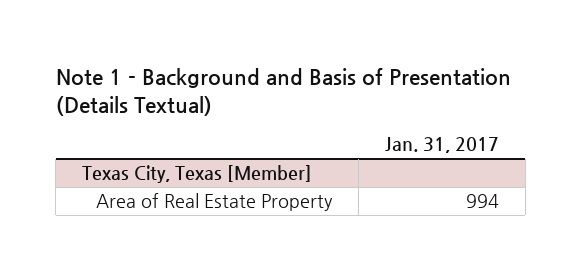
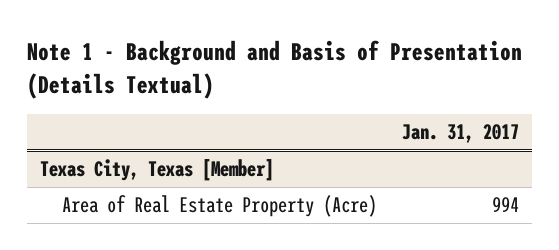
[95,193,333,212] Area of Real Estate Property -> [62,195,378,218] Area of Real Estate Property (Acre)

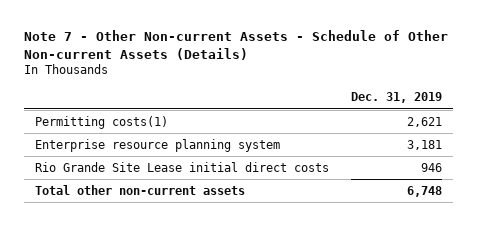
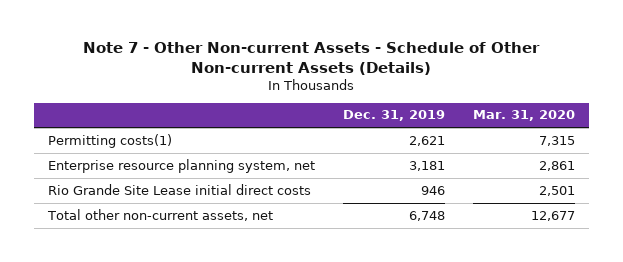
none -> [473,110,576,122] Mar. 31, 2020
[34,138,280,152] Enterprise resource planning system -> [47,158,315,173] Enterprise resource planning system, net
[34,184,245,195] Total other non-current assets -> [46,208,273,221] Total other non-current assets, net

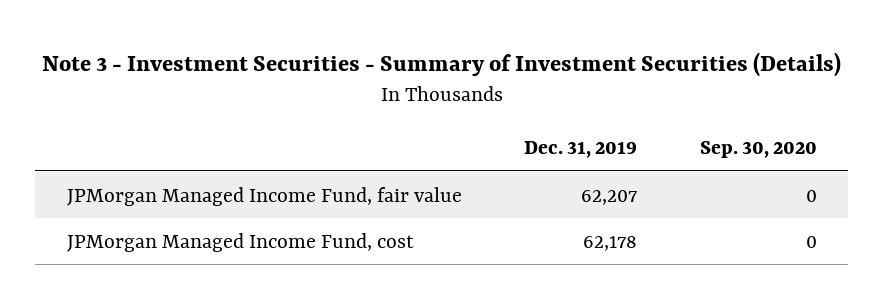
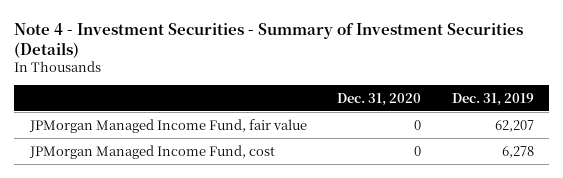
[41,51,841,77] Note 3 - Investment Securities - Summary of Investment Securities (Details) -> [14,22,524,58] Note 4 - Investment Securities - Summary of Investment Securities (Details)
[699,140,817,158] Sep. 30, 2020 -> none
none -> [337,92,422,106] Dec. 31, 2020
[583,235,638,251] 62,178 -> [501,145,534,158] 6,278

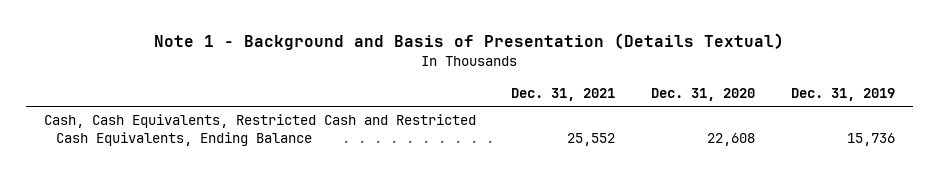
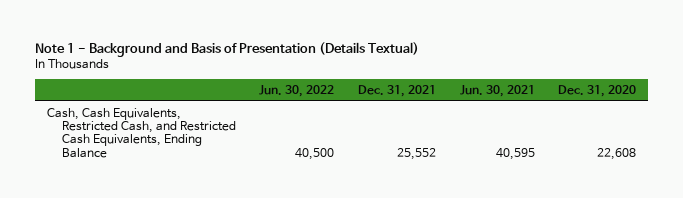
[790,87,895,101] Dec. 31, 2019 -> none
none -> [259,85,335,98] Jun. 30, 2022
none -> [459,85,535,98] Jun. 30, 2021
[43,114,476,146] Cash, Cash Equivalents, Restricted Cash and Restricted Cash Equivalents, Ending Balance -> [46,107,236,158] Cash, Cash Equivalents, Restricted Cash, and Restricted Cash Equivalents, Ending Balance

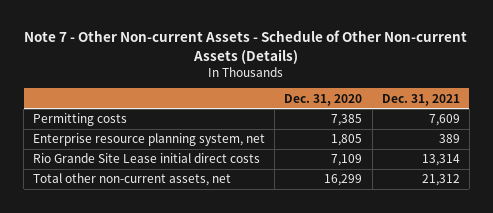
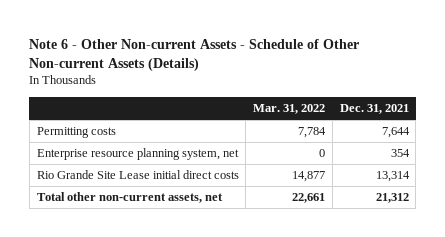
[24,30,468,64] Note 7 - Other Non-current Assets - Schedule of Other Non-current Assets (Details) -> [29,38,360,71] Note 6 - Other Non-current Assets - Schedule of Other Non-current Assets (Details)
[284,93,363,106] Dec. 31, 2020 -> none
none -> [253,103,326,114] Mar. 31, 2022
[428,114,460,127] 7,609 -> [381,127,410,139] 7,644
[438,134,460,144] 389 -> [390,149,410,158] 354

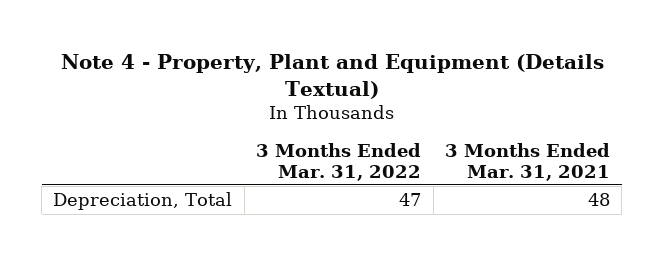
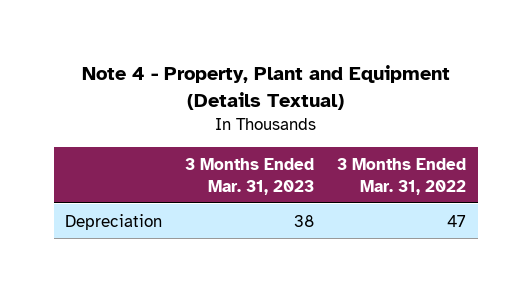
[444,142,610,181] 3 Months Ended Mar. 31, 2021 -> none
none -> [185,158,315,195] 3 Months Ended Mar. 31, 2023
[53,192,233,211] Depreciation, Total -> [65,213,163,230] Depreciation

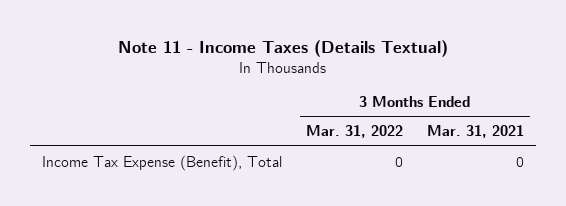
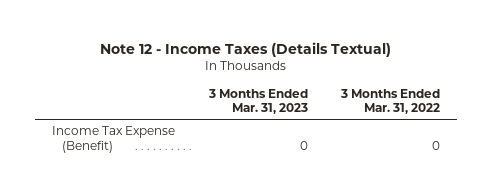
[118,40,449,58] Note 11 - Income Taxes (Details Textual) -> [100,42,392,58] Note 12 - Income Taxes (Details Textual)
[427,125,525,139] Mar. 31, 2021 -> none
none -> [207,88,308,115] 3 Months Ended Mar. 31, 2023
[41,154,282,171] Income Tax Expense (Benefit), Total -> [52,126,176,153] Income Tax Expense (Benefit)

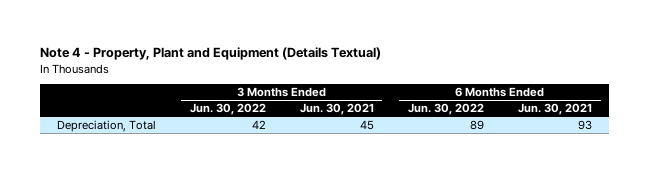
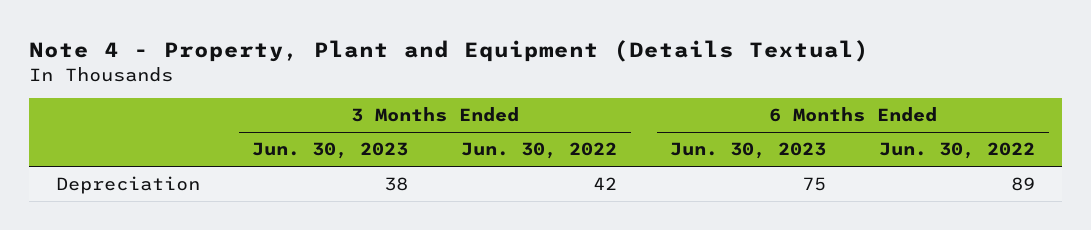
[299,103,374,116] Jun. 30, 2021 -> none
[518,103,593,116] Jun. 30, 2021 -> none
none -> [252,142,409,160] Jun. 30, 2023
none -> [670,142,827,160] Jun. 30, 2023
[56,120,156,133] Depreciation, Total -> [55,176,200,195] Depreciation

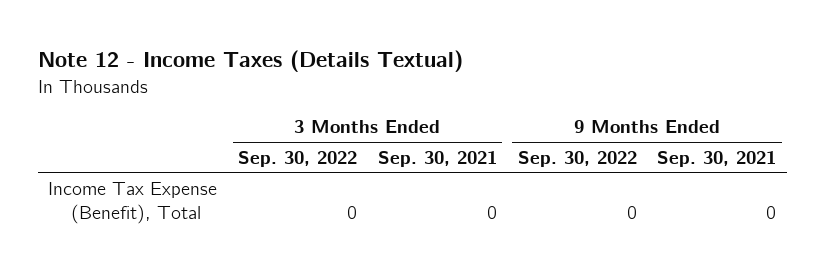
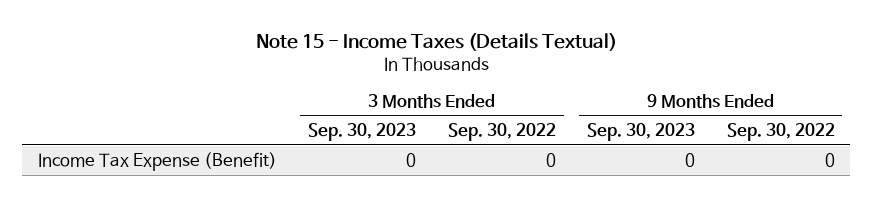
[37,50,463,73] Note 12 - Income Taxes (Details Textual) -> [256,32,618,51] Note 15 - Income Taxes (Details Textual)
[377,150,497,167] Sep. 30, 2021 -> none
[657,150,777,167] Sep. 30, 2021 -> none
none -> [308,122,417,141] Sep. 30, 2023
none -> [587,122,696,141] Sep. 30, 2023
[48,181,218,224] Income Tax Expense (Benefit), Total -> [37,152,277,172] Income Tax Expense (Benefit)

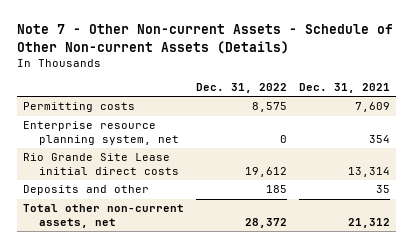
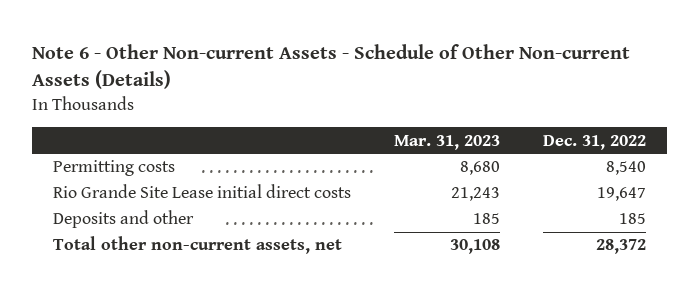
[17,24,394,54] Note 7 - Other Non-current Assets - Schedule of Other Non-current Assets (Details) -> [31,43,630,90] Note 6 - Other Non-current Assets - Schedule of Other Non-current Assets (Details)
[298,83,390,94] Dec. 31, 2021 -> none
none -> [393,134,500,150] Mar. 31, 2023
[23,121,179,146] Enterprise resource planning system, net -> none
[252,102,288,113] 8,575 -> [605,161,646,176] 8,540
[245,167,288,178] 19,612 -> [596,187,646,202] 19,647

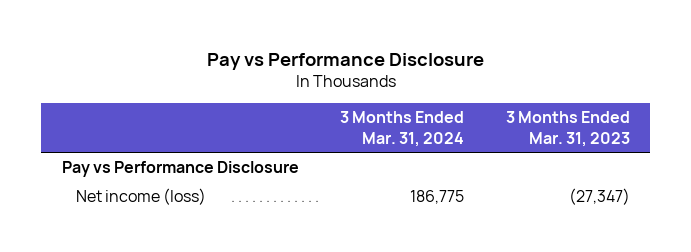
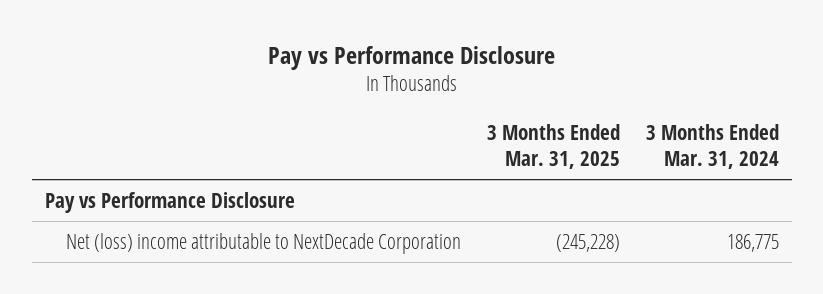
[505,111,630,147] 3 Months Ended Mar. 31, 2023 -> none
none -> [486,123,620,169] 3 Months Ended Mar. 31, 2025
[75,188,206,206] Net income (loss) -> [65,232,461,254] Net (loss) income attributable to NextDecade Corporation

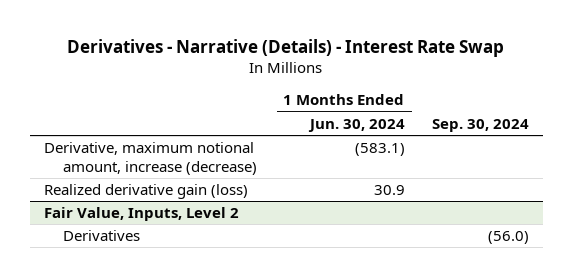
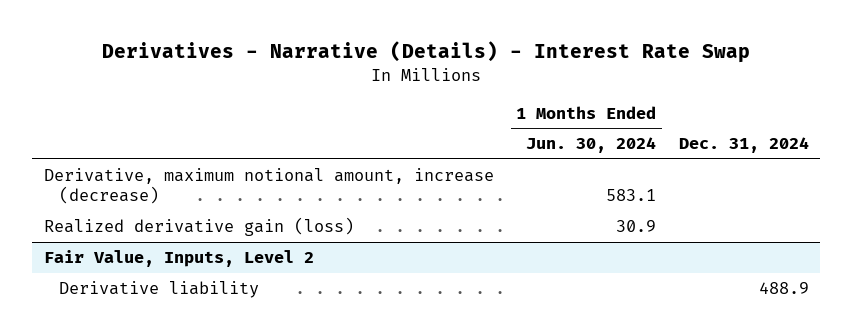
[432,118,530,132] Sep. 30, 2024 -> none
none -> [678,137,809,154] Dec. 31, 2024
[354,143,405,157] (583.1) -> [606,189,657,202] 583.1
[62,230,140,242] Derivatives -> [58,281,259,299] Derivative liability

